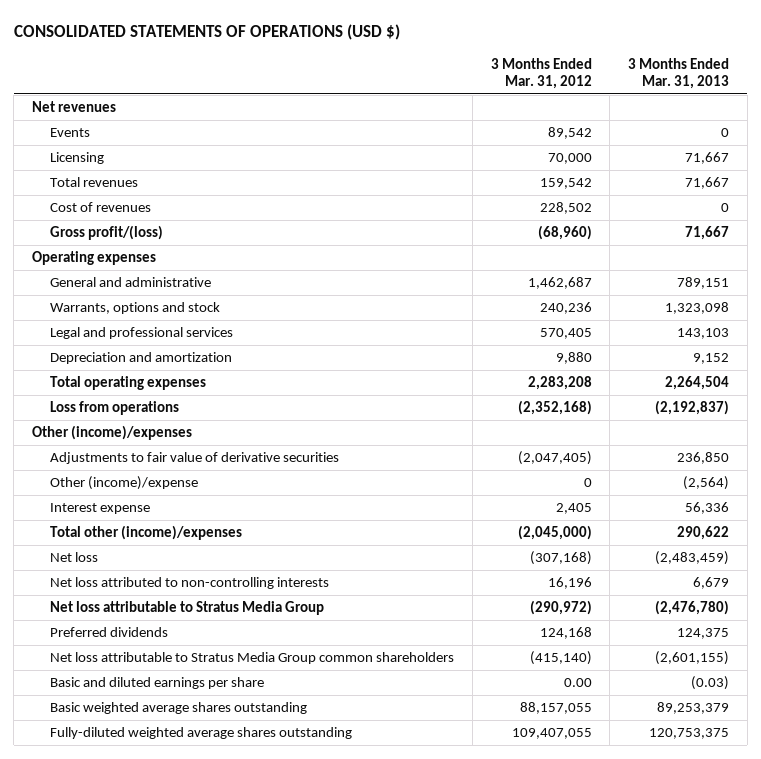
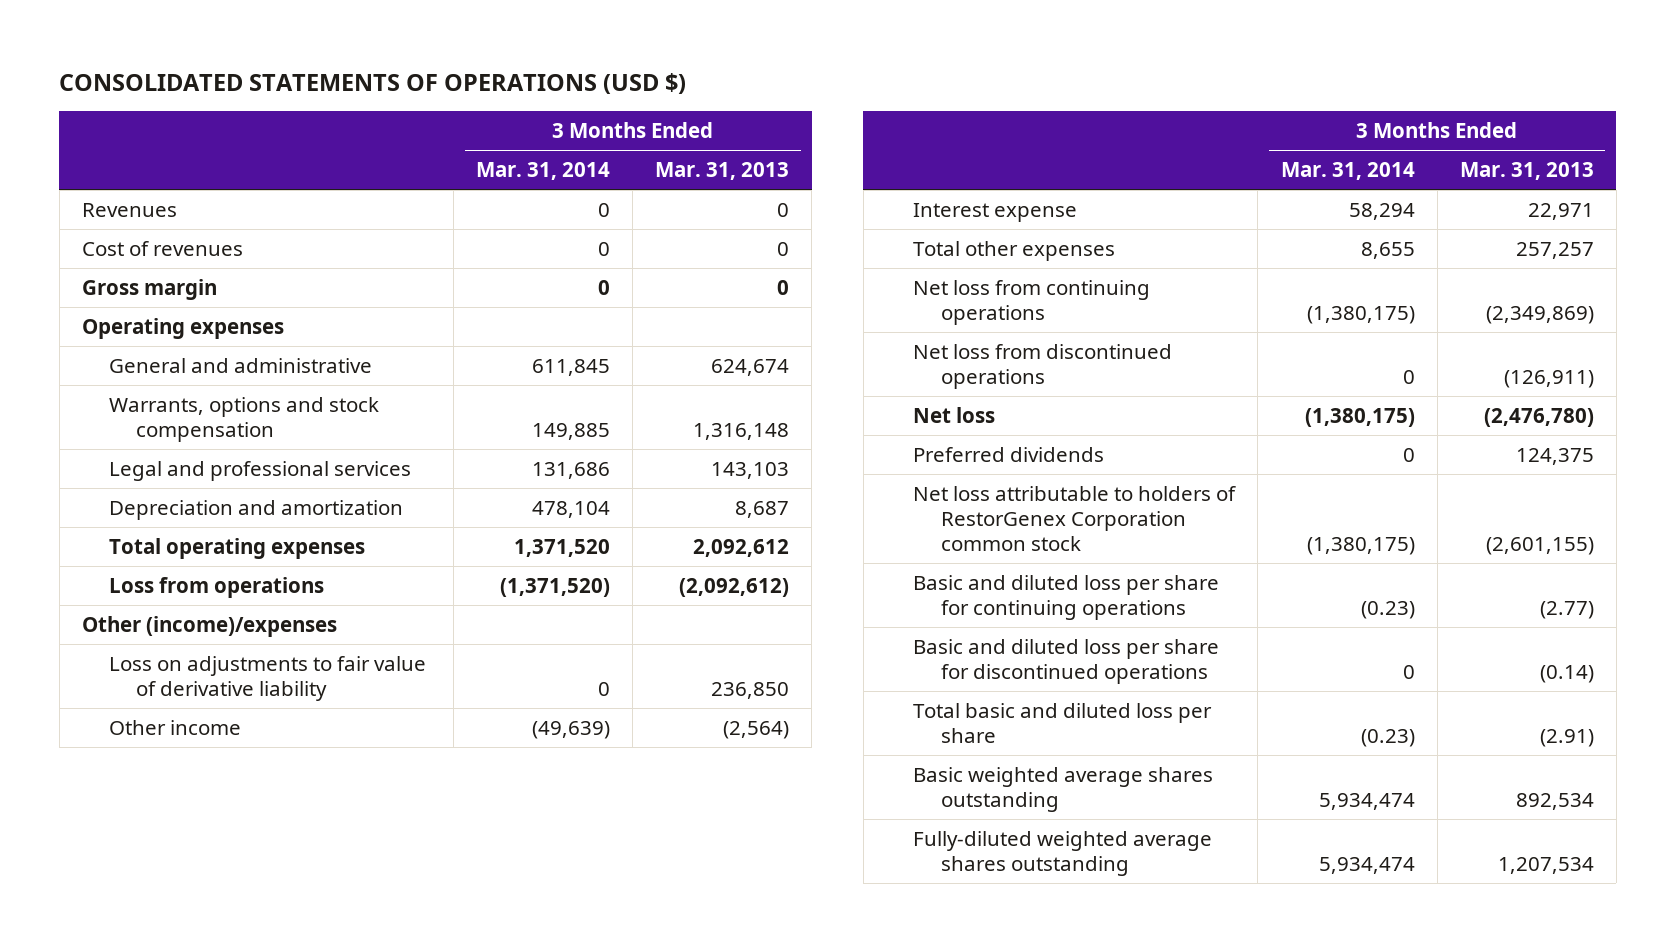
[490,57,592,90] 3 Months Ended Mar. 31, 2012 -> none
none -> [476,162,611,181] Mar. 31, 2014
[31,101,116,113] Net revenues -> none
[50,128,91,138] Events -> none
[50,152,105,165] Licensing -> none
[50,177,139,188] Total revenues -> [81,202,177,217] Revenues
[685,177,730,190] 71,667 -> [777,202,790,217] 0
[50,225,164,241] Gross profit/(loss) -> [81,278,217,300] Gross margin
[685,226,730,241] 71,667 -> [777,279,790,295] 0
[677,277,730,290] 789,151 -> [711,358,790,376] 624,674
[50,302,221,315] Warrants, options and stock -> [108,396,379,442] Warrants, options and stock compensation
[665,302,730,315] 1,323,098 -> [693,422,790,440] 1,316,148
[693,353,730,365] 9,152 -> [735,500,790,518] 8,687
[665,376,730,391] 2,264,504 -> [693,538,790,557] 2,092,612
[655,400,730,416] (2,192,837) -> [679,577,790,597] (2,092,612)
[50,577,330,590] Net loss attributed to non-controlling interests -> none
[50,601,325,616] Net loss attributable to Stratus Media Group -> none
[50,452,340,465] Adjustments to fair value of derivative securities -> [108,655,426,701] Loss on adjustments to fair value of derivative liability
[50,476,199,491] Other (income)/expense -> [108,719,241,735] Other income
[685,502,730,515] 56,336 -> [1527,202,1594,220] 22,971
[50,525,243,541] Total other (income)/expenses -> [913,240,1116,261] Total other expenses
[677,526,730,541] 290,622 -> [1515,241,1594,259] 257,257
none -> [913,279,1151,325] Net loss from continuing operations
none -> [913,343,1173,389] Net loss from discontinued operations
[655,551,730,566] (2,483,459) -> [1483,407,1594,427] (2,476,780)
[50,652,455,665] Net loss attributable to Stratus Media Group common shareholders -> [913,485,1237,551] Net loss attributable to holders of RestorGenex Corporation common stock
none -> [913,574,1220,620] Basic and diluted loss per share for continuing operations
none -> [913,638,1220,684] Basic and diluted loss per share for discontinued operations
[50,677,265,690] Basic and diluted earnings per share -> [913,702,1213,743] Total basic and diluted loss per share
[691,676,730,691] (0.03) -> [1539,728,1594,747] (2.91)
[657,702,730,715] 89,253,379 -> [1515,792,1594,810] 892,534
[649,728,730,740] 120,753,375 -> [1497,856,1594,874] 1,207,534

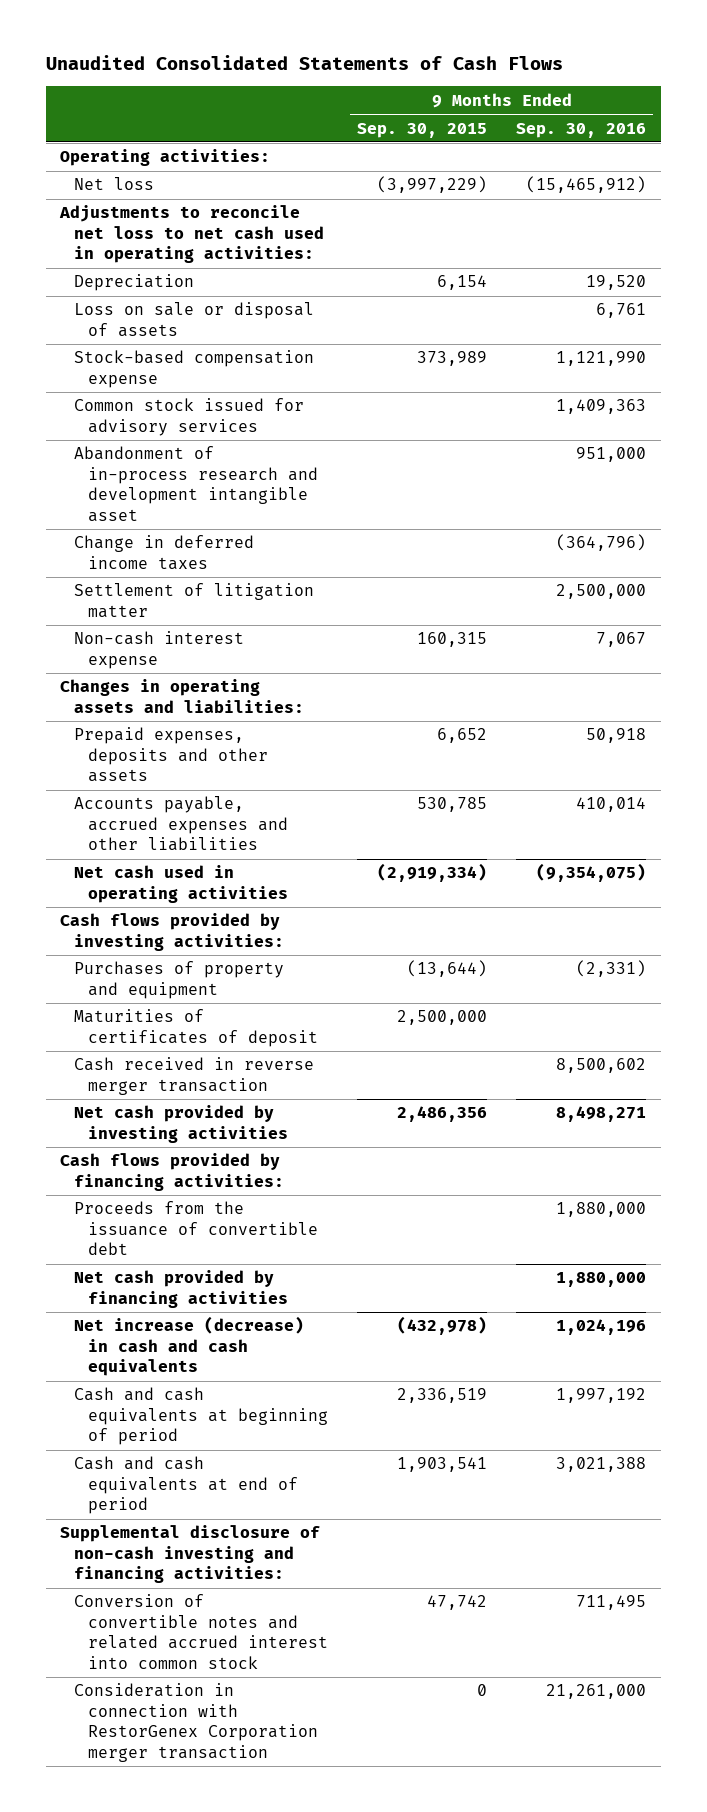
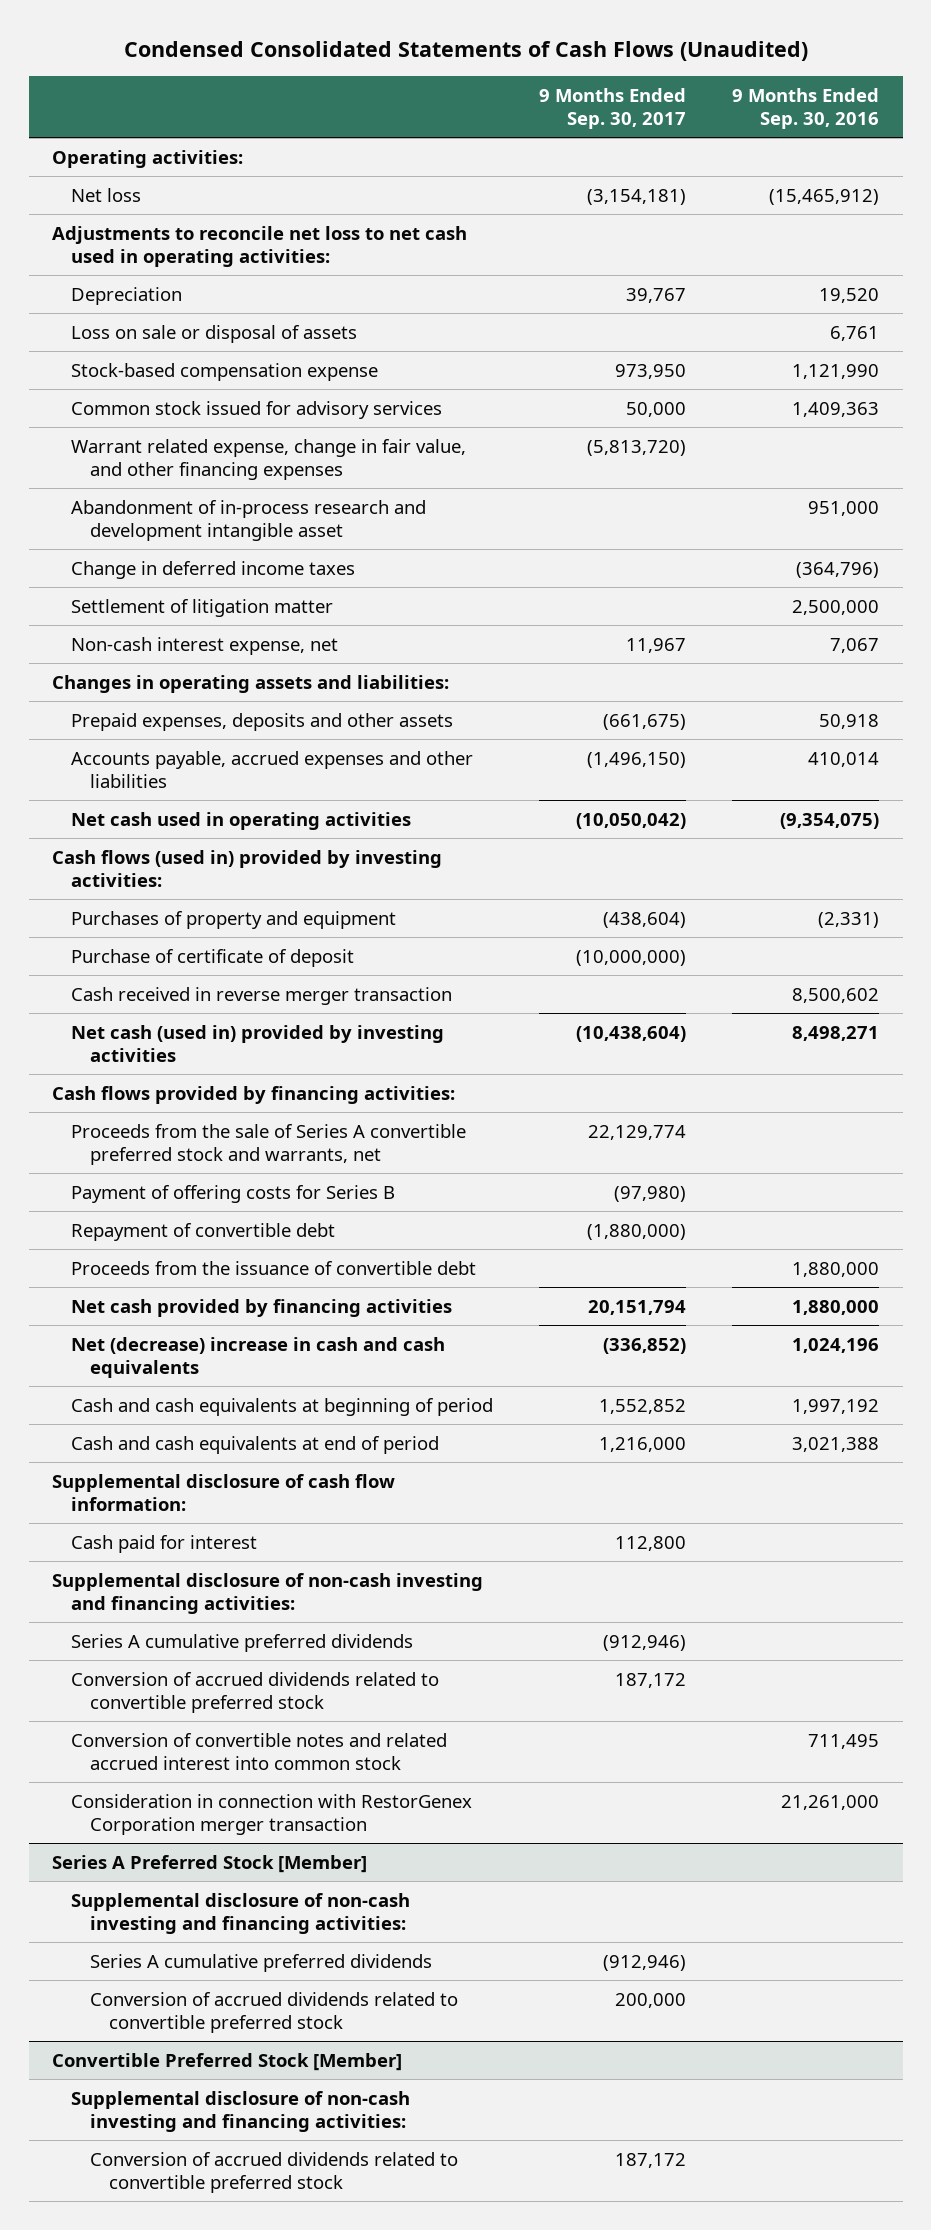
[45,55,563,71] Unaudited Consolidated Statements of Cash Flows -> [123,41,808,62] Condensed Consolidated Statements of Cash Flows (Unaudited)
[356,122,487,138] Sep. 30, 2015 -> none
none -> [539,87,687,130] 9 Months Ended Sep. 30, 2017
none -> [70,438,466,481] Warrant related expense, change in fair value, and other financing expenses
[74,631,245,669] Non-cash interest expense -> [70,636,338,655] Non-cash interest expense, net
[60,913,285,951] Cash flows provided by investing activities: -> [51,849,442,888] Cash flows (used in) provided by investing activities:
[74,1009,318,1047] Maturities of certificates of deposit -> none
none -> [70,948,354,967] Purchase of certificate of deposit
[74,1105,288,1143] Net cash provided by investing activities -> [70,1024,444,1063] Net cash (used in) provided by investing activities
none -> [70,1123,466,1166] Proceeds from the sale of Series A convertible preferred stock and warrants, net
none -> [70,1184,395,1203] Payment of offering costs for Series B
none -> [70,1222,335,1241] Repayment of convertible debt
[74,1316,305,1377] Net increase (decrease) in cash and cash equivalents -> [70,1336,445,1379] Net (decrease) increase in cash and cash equivalents
none -> [51,1473,395,1512] Supplemental disclosure of cash flow information:
none -> [70,1534,257,1553] Cash paid for interest
none -> [70,1633,413,1652] Series A cumulative preferred dividends
none -> [70,1671,439,1714] Conversion of accrued dividends related to convertible preferred stock
none -> [51,1854,367,1873] Series A Preferred Stock [Member]
none -> [70,1892,410,1935] Supplemental disclosure of non-cash investing and financing activities:
none -> [89,1953,432,1972] Series A cumulative preferred dividends
none -> [89,1991,458,2034] Conversion of accrued dividends related to convertible preferred stock
none -> [51,2052,402,2071] Convertible Preferred Stock [Member]
none -> [70,2090,410,2133] Supplemental disclosure of non-cash investing and financing activities:
none -> [89,2151,458,2194] Conversion of accrued dividends related to convertible preferred stock

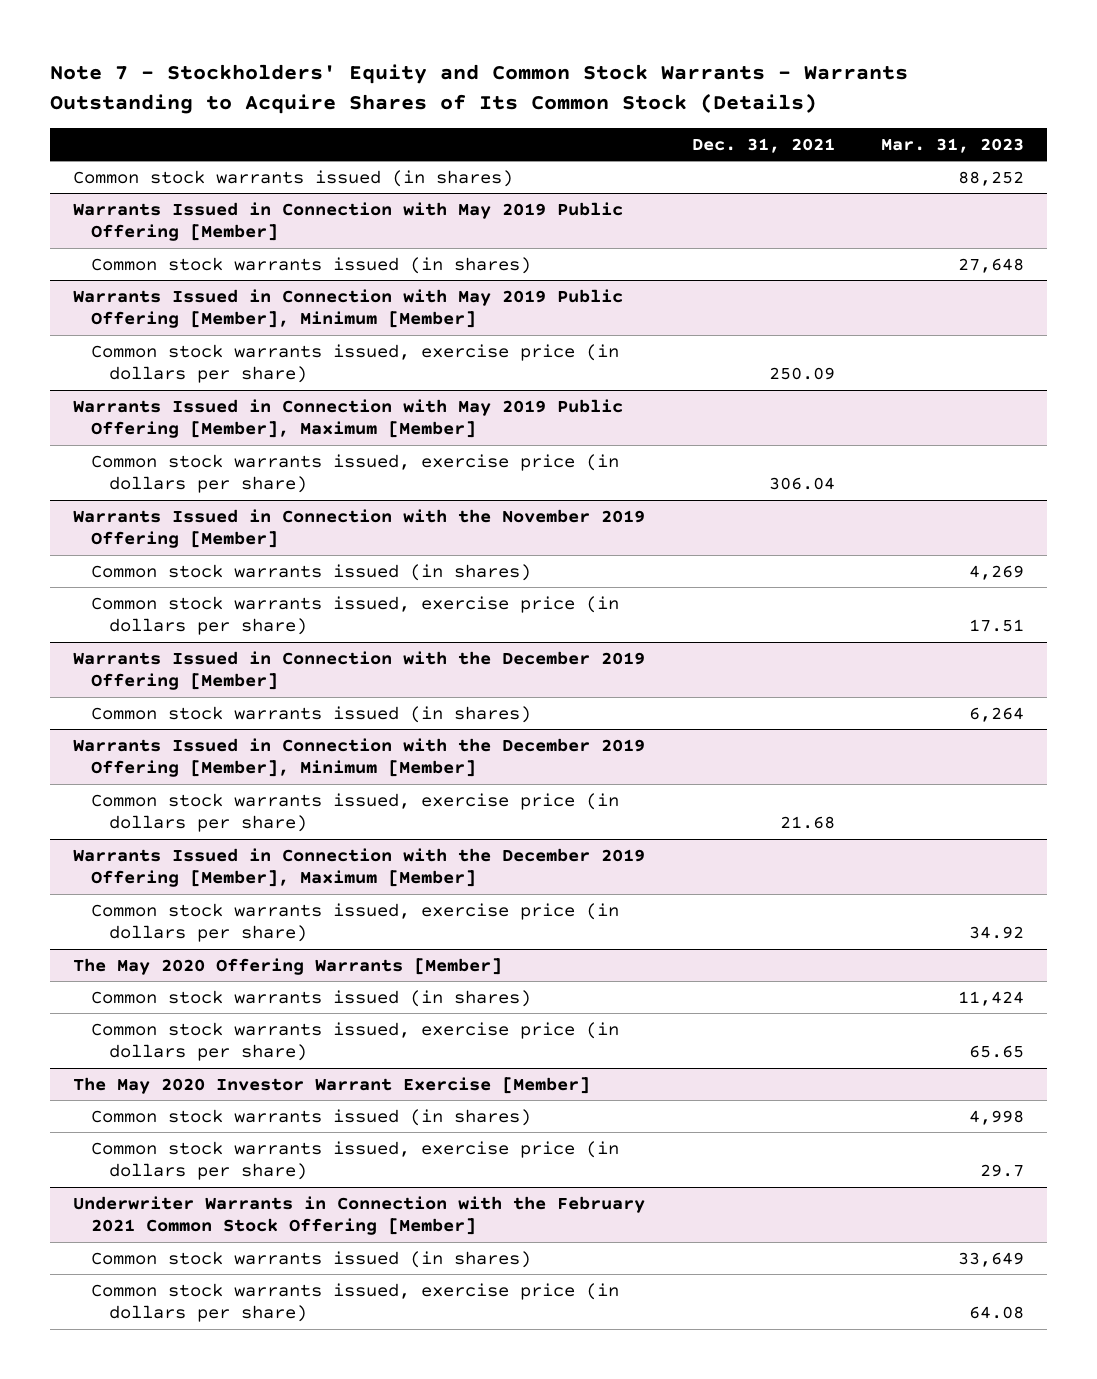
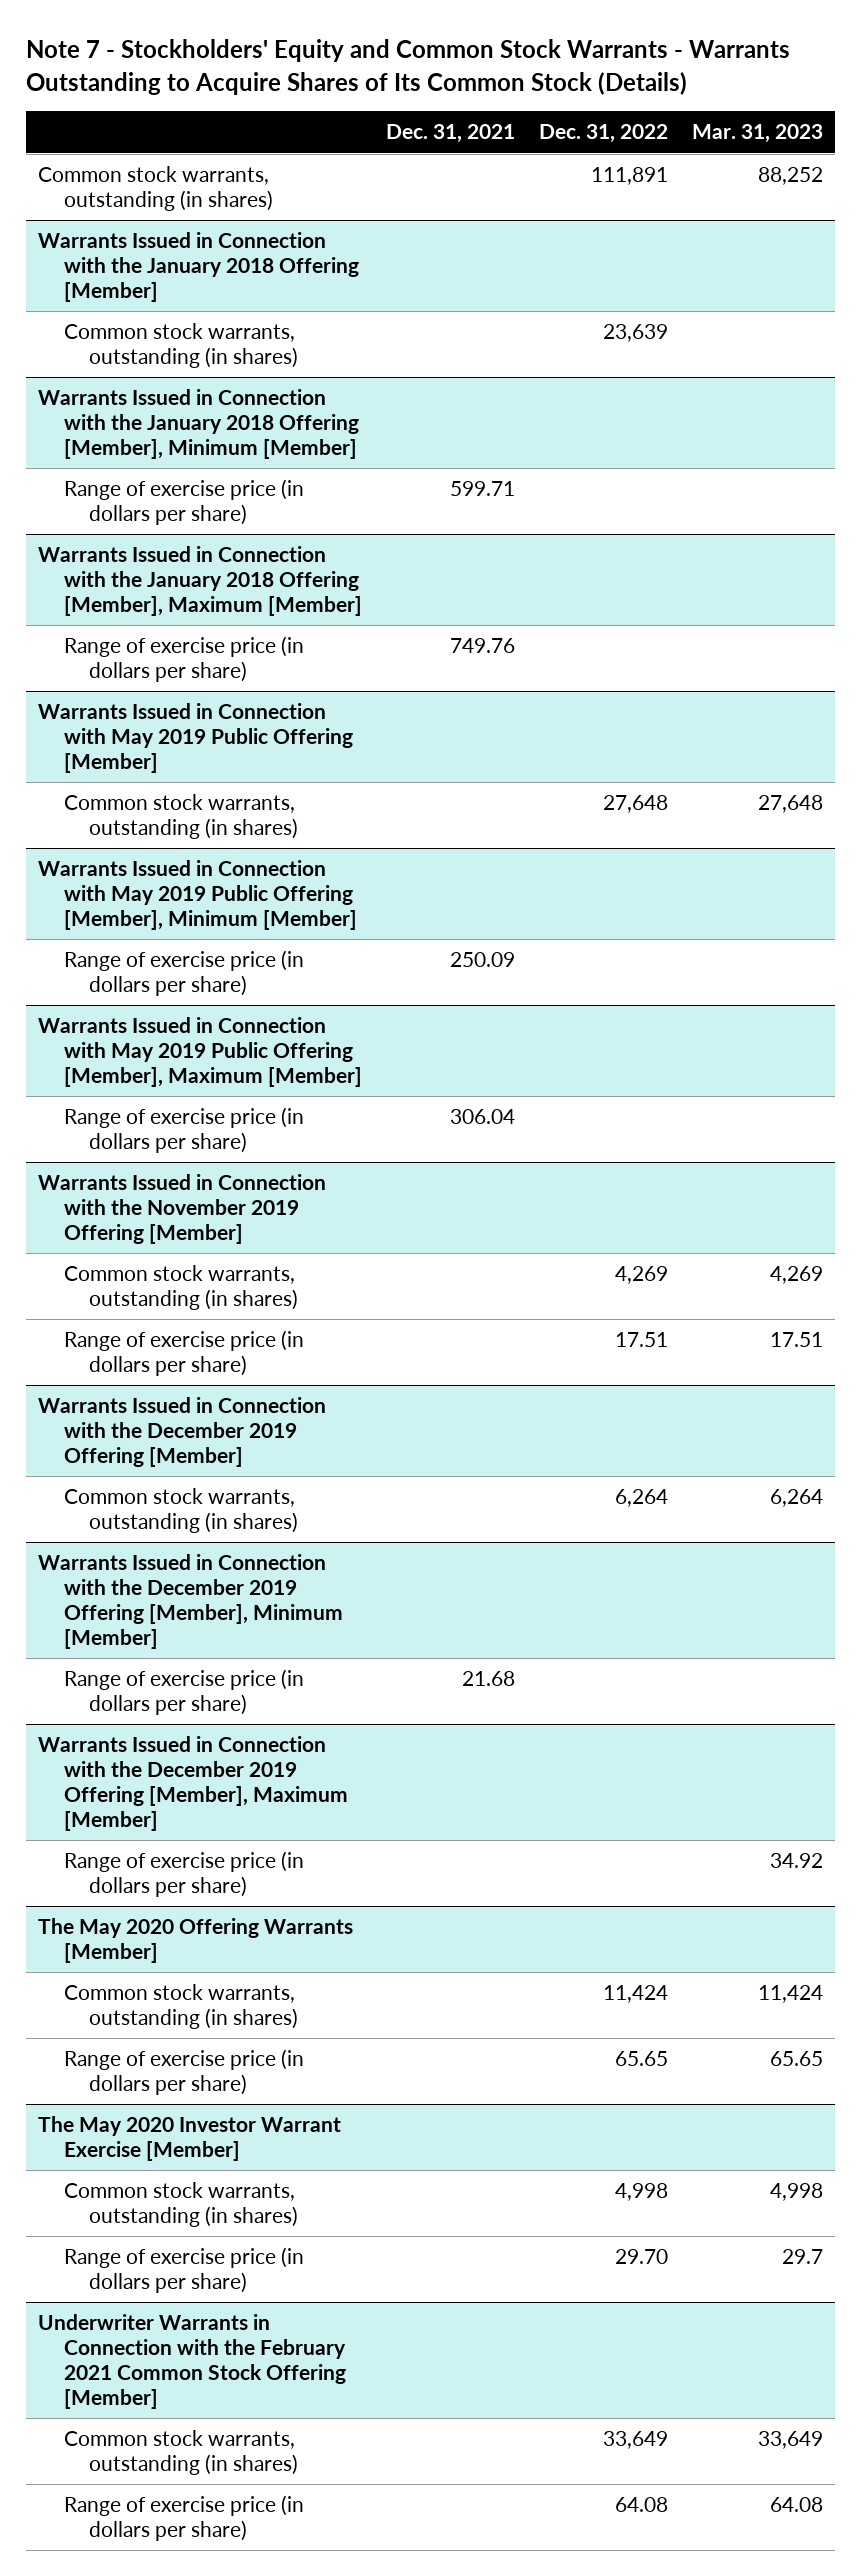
none -> [538,124,668,144] Dec. 31, 2022
[73,169,514,187] Common stock warrants issued (in shares) -> [38,166,273,211] Common stock warrants, outstanding (in shares)
none -> [38,232,359,302] Warrants Issued in Connection with the January 2018 Offering [Member]
none -> [63,323,298,368] Common stock warrants, outstanding (in shares)
none -> [38,389,359,459] Warrants Issued in Connection with the January 2018 Offering [Member], Minimum [Member]
none -> [63,479,304,525] Range of exercise price (in dollars per share)
none -> [38,546,362,616] Warrants Issued in Connection with the January 2018 Offering [Member], Maximum [Member]
none -> [63,636,304,682] Range of exercise price (in dollars per share)
[90,256,531,274] Common stock warrants issued (in shares) -> [63,794,298,839] Common stock warrants, outstanding (in shares)
[90,343,619,384] Common stock warrants issued, exercise price (in dollars per share) -> [63,950,304,996] Range of exercise price (in dollars per share)
[90,453,619,494] Common stock warrants issued, exercise price (in dollars per share) -> [63,1107,304,1153] Range of exercise price (in dollars per share)
[90,563,531,581] Common stock warrants issued (in shares) -> [63,1265,298,1310] Common stock warrants, outstanding (in shares)
[90,595,619,636] Common stock warrants issued, exercise price (in dollars per share) -> [63,1330,304,1376] Range of exercise price (in dollars per share)
[90,705,531,723] Common stock warrants issued (in shares) -> [63,1488,298,1533] Common stock warrants, outstanding (in shares)
[90,792,619,833] Common stock warrants issued, exercise price (in dollars per share) -> [63,1669,304,1715] Range of exercise price (in dollars per share)
[90,902,619,943] Common stock warrants issued, exercise price (in dollars per share) -> [63,1851,304,1897] Range of exercise price (in dollars per share)
[90,989,531,1007] Common stock warrants issued (in shares) -> [63,1984,298,2029] Common stock warrants, outstanding (in shares)
[90,1021,619,1062] Common stock warrants issued, exercise price (in dollars per share) -> [63,2049,304,2095] Range of exercise price (in dollars per share)
[90,1108,531,1126] Common stock warrants issued (in shares) -> [63,2182,298,2227] Common stock warrants, outstanding (in shares)
[90,1140,619,1181] Common stock warrants issued, exercise price (in dollars per share) -> [63,2247,304,2293] Range of exercise price (in dollars per share)
[90,1250,531,1268] Common stock warrants issued (in shares) -> [63,2430,298,2475] Common stock warrants, outstanding (in shares)
[90,1282,619,1323] Common stock warrants issued, exercise price (in dollars per share) -> [63,2495,304,2541] Range of exercise price (in dollars per share)

